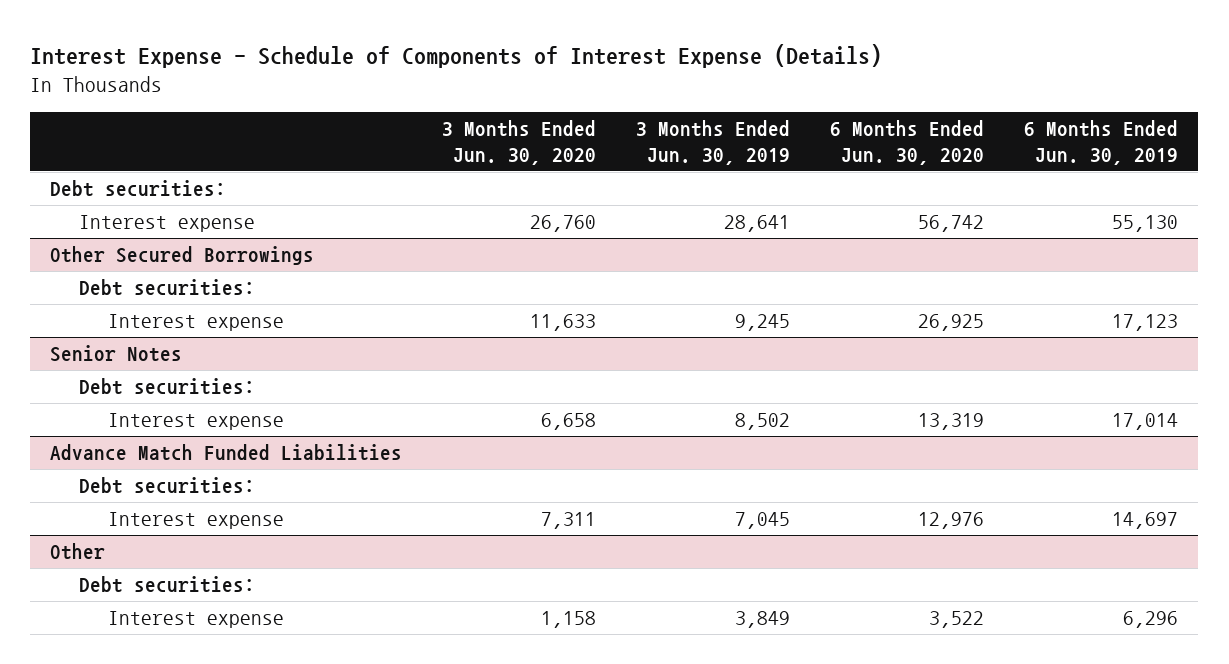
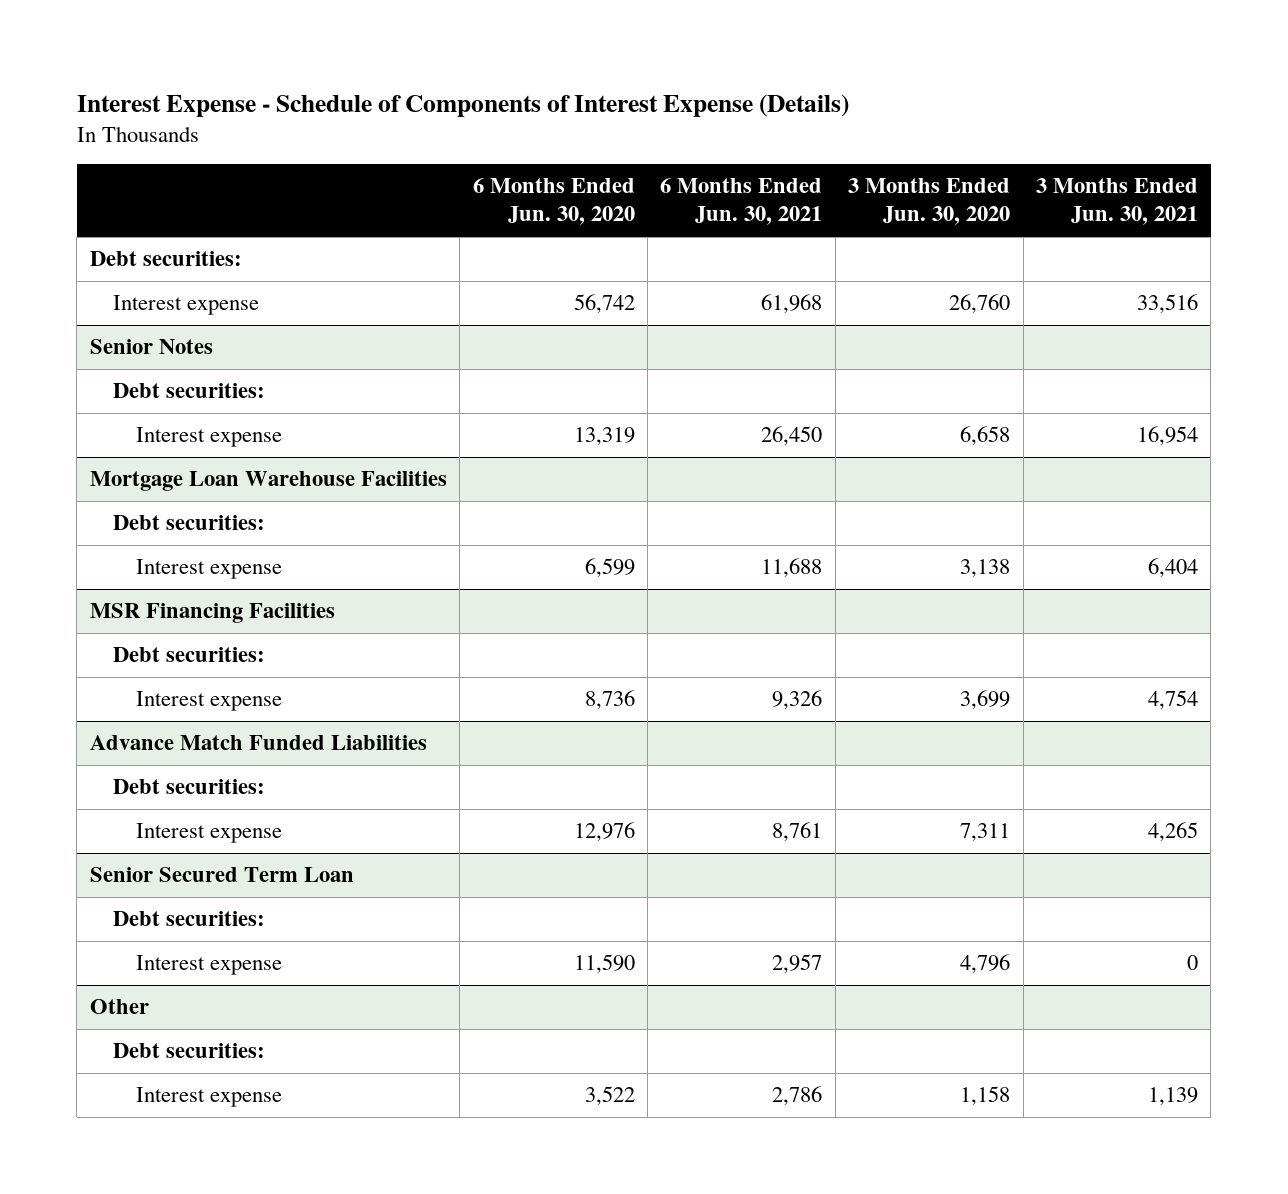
[636,120,791,166] 3 Months Ended Jun. 30, 2019 -> none
[1024,120,1179,166] 6 Months Ended Jun. 30, 2019 -> none
none -> [660,178,823,226] 6 Months Ended Jun. 30, 2021
none -> [1036,178,1199,226] 3 Months Ended Jun. 30, 2021
[50,246,315,266] Other Secured Borrowings -> none
[79,279,256,297] Debt securities: -> none
[108,314,285,332] Interest expense -> none
none -> [89,471,447,492] Mortgage Loan Warehouse Facilities
none -> [113,515,266,531] Debt securities:
none -> [136,559,283,580] Interest expense
none -> [89,603,335,624] MSR Financing Facilities
none -> [113,647,266,663] Debt securities:
none -> [136,691,283,712] Interest expense
none -> [89,867,354,883] Senior Secured Term Loan
none -> [113,911,266,927] Debt securities:
none -> [136,955,283,976] Interest expense

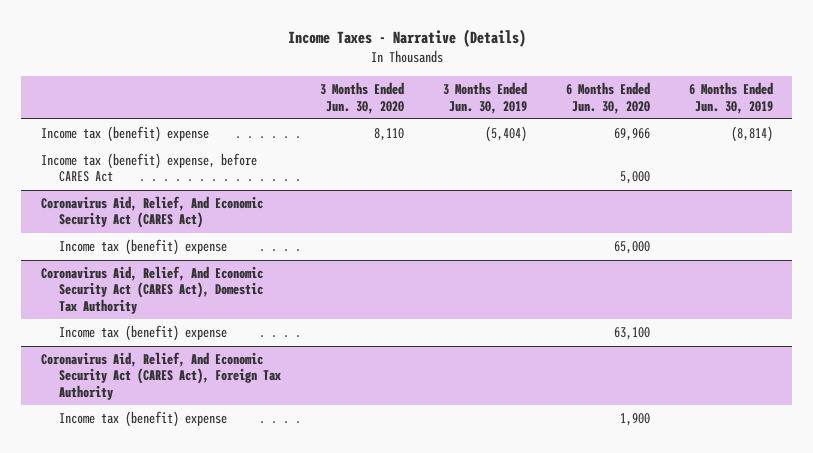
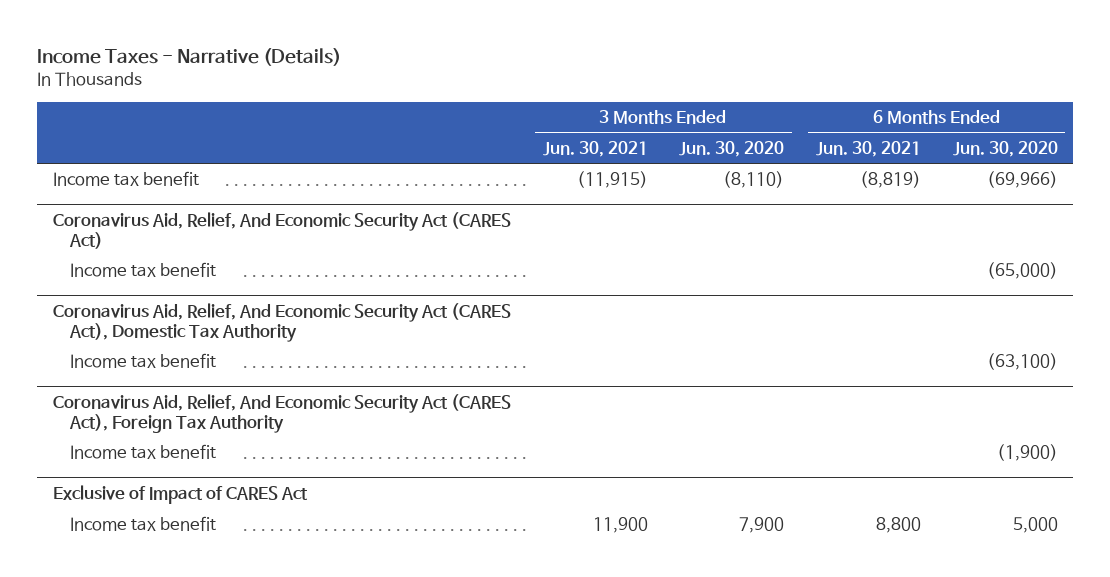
[443,82,528,114] 3 Months Ended Jun. 30, 2019 -> none
[688,82,773,114] 6 Months Ended Jun. 30, 2019 -> none
none -> [542,140,648,157] Jun. 30, 2021
none -> [815,140,921,157] Jun. 30, 2021
[40,153,257,183] Income tax (benefit) expense, before CARES Act -> none
[40,126,209,143] Income tax (benefit) expense -> [52,171,199,187] Income tax benefit
[374,128,405,142] 8,110 -> [723,171,785,189] (8,110)
[613,128,650,142] 69,966 -> [986,171,1058,189] (69,966)
[59,239,228,256] Income tax (benefit) expense -> [69,262,216,278] Income tax benefit
[613,241,650,255] 65,000 -> [986,262,1058,280] (65,000)
[59,325,228,342] Income tax (benefit) expense -> [69,353,216,369] Income tax benefit
[613,327,650,341] 63,100 -> [986,353,1058,371] (63,100)
[59,411,228,428] Income tax (benefit) expense -> [69,444,216,460] Income tax benefit
[619,413,650,427] 1,900 -> [996,444,1058,462] (1,900)
none -> [52,485,308,505] Exclusive of Impact of CARES Act
none -> [69,516,216,532] Income tax benefit

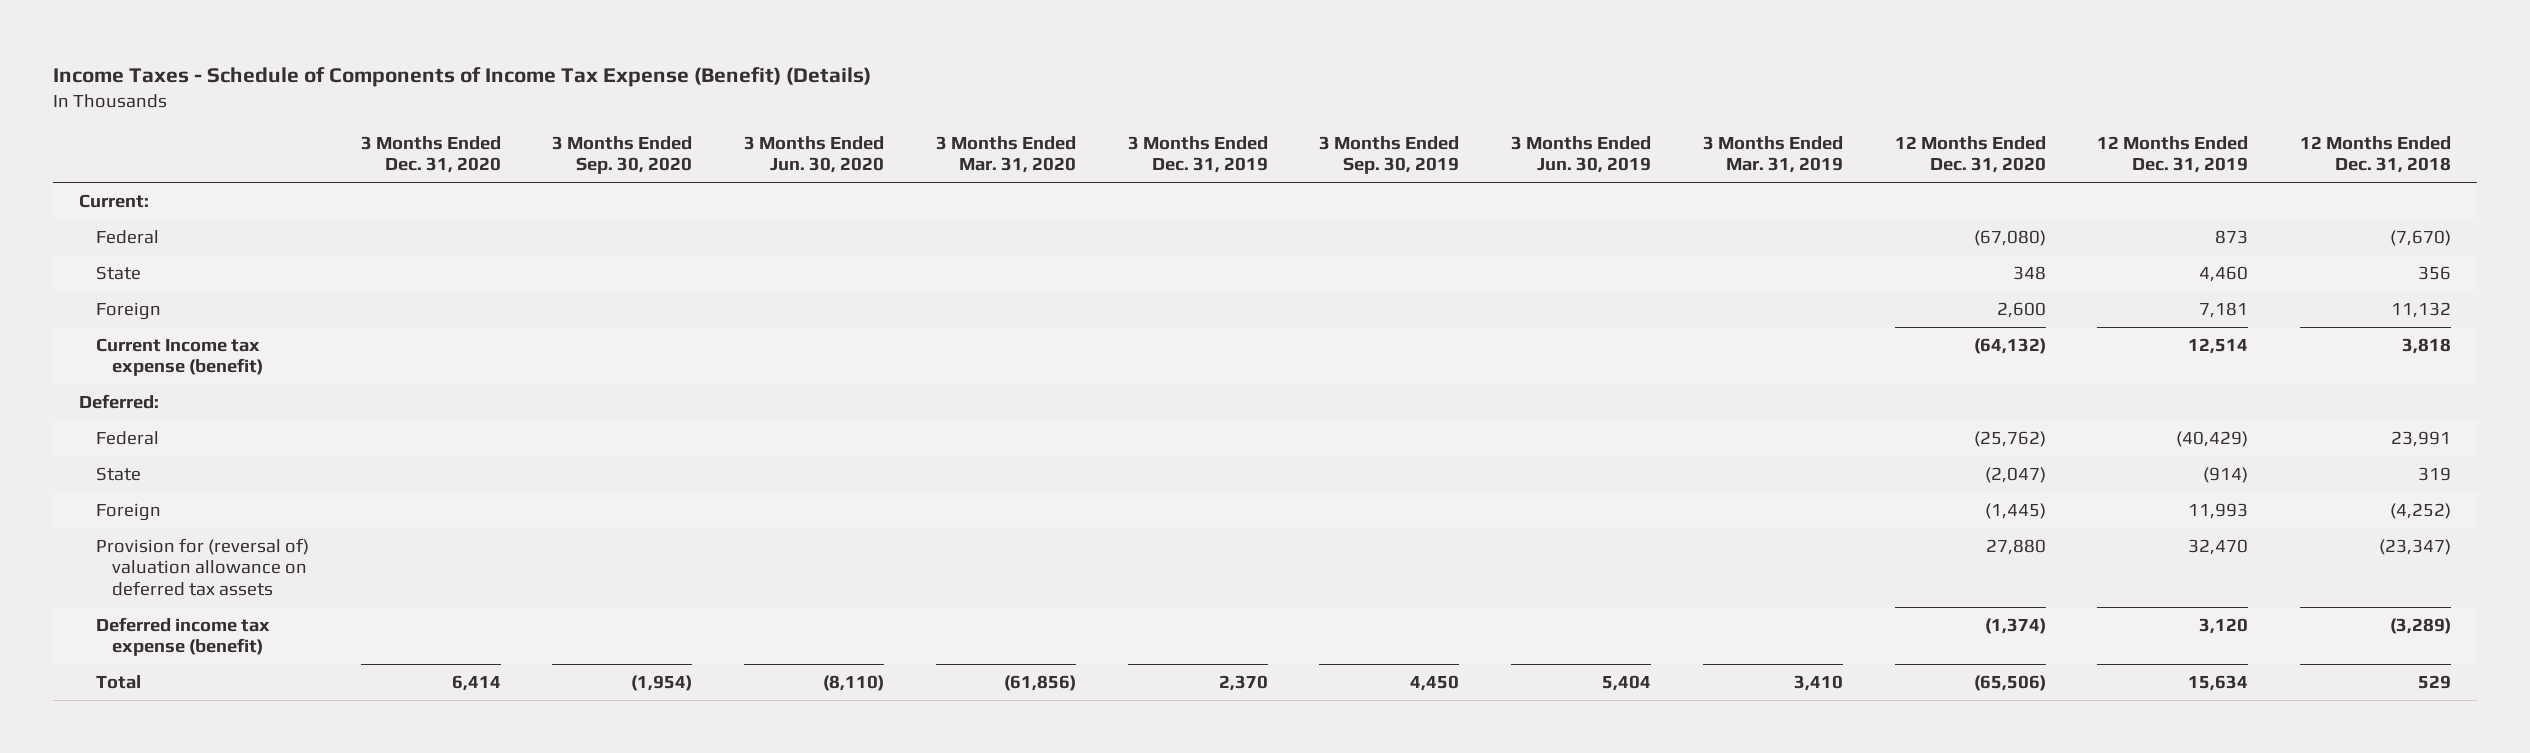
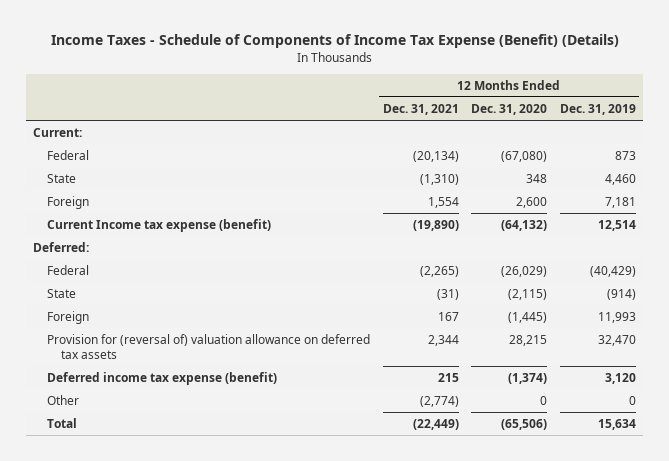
[360,135,501,174] 3 Months Ended Dec. 31, 2020 -> none
[552,135,693,175] 3 Months Ended Sep. 30, 2020 -> none
[744,135,885,174] 3 Months Ended Jun. 30, 2020 -> none
[935,135,1076,174] 3 Months Ended Mar. 31, 2020 -> none
[1127,135,1268,174] 3 Months Ended Dec. 31, 2019 -> none
[1319,135,1460,175] 3 Months Ended Sep. 30, 2019 -> none
[1511,135,1652,174] 3 Months Ended Jun. 30, 2019 -> none
[1702,135,1843,174] 3 Months Ended Mar. 31, 2019 -> none
[2300,135,2452,174] 12 Months Ended Dec. 31, 2018 -> none
none -> [382,103,459,115] Dec. 31, 2021
[1973,430,2046,447] (25,762) -> [501,265,548,277] (26,029)
[1984,466,2046,483] (2,047) -> [508,288,548,300] (2,115)
[1985,538,2046,555] 27,880 -> [509,334,548,346] 28,215
none -> [46,394,79,405] Other

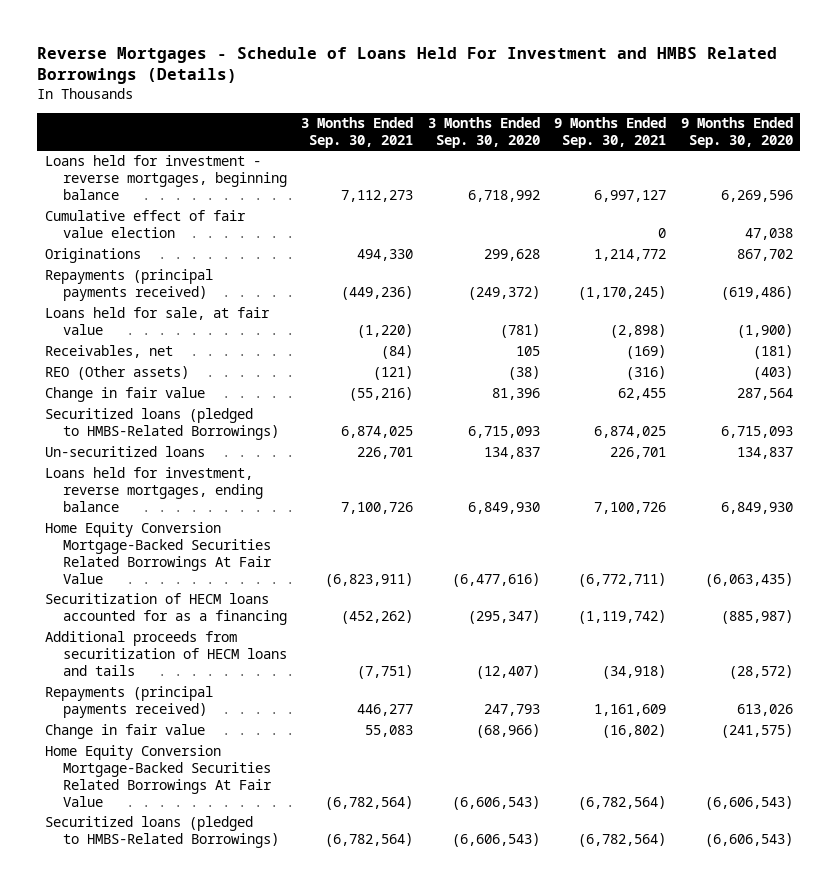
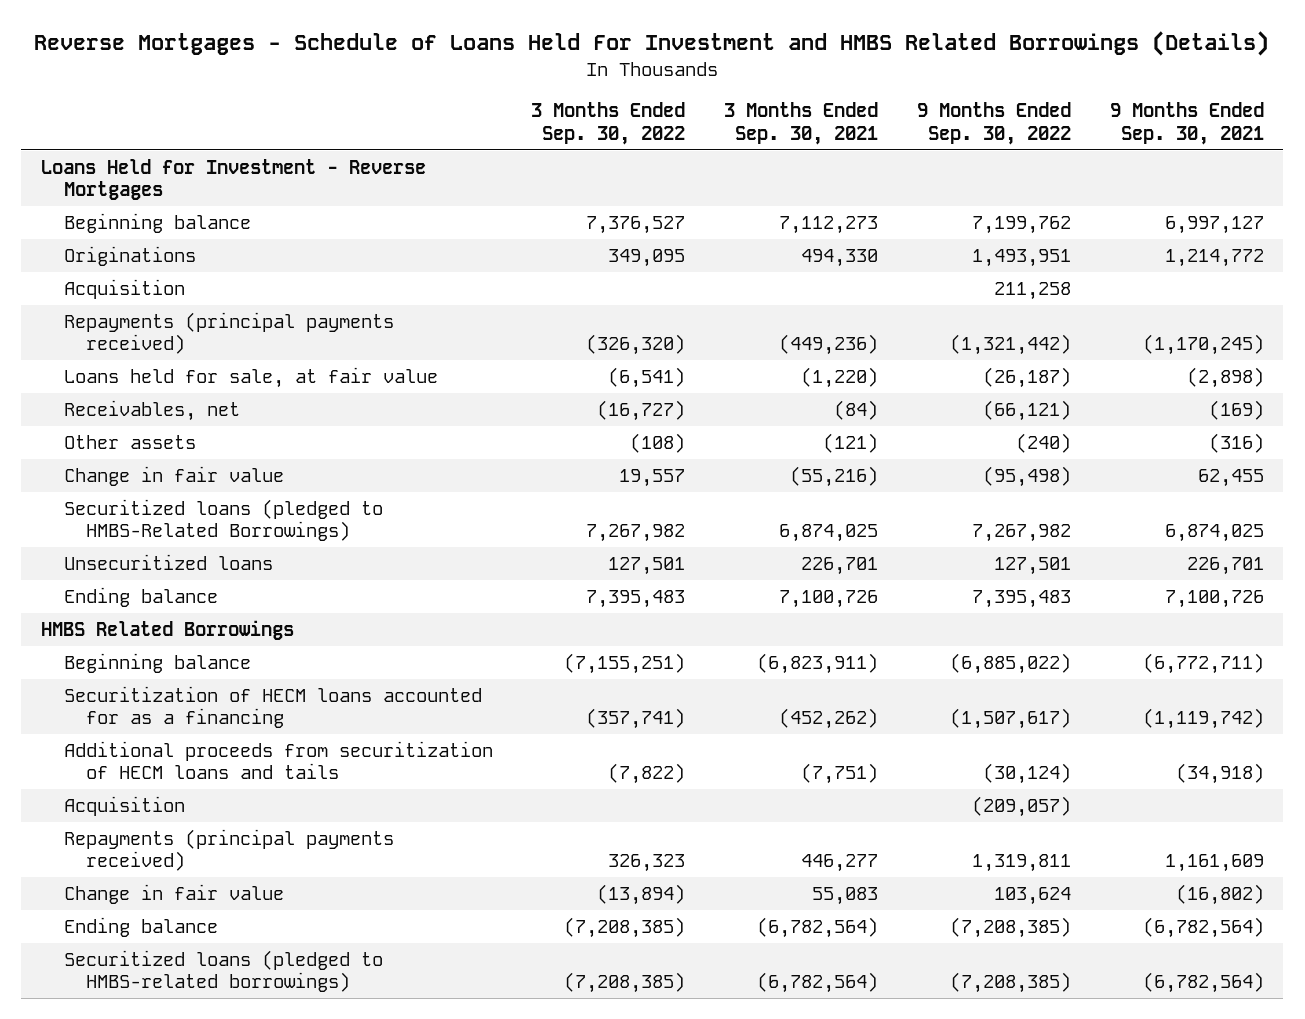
[427,116,540,148] 3 Months Ended Sep. 30, 2020 -> none
[680,116,793,148] 9 Months Ended Sep. 30, 2020 -> none
none -> [531,102,686,145] 3 Months Ended Sep. 30, 2022
none -> [917,102,1072,145] 9 Months Ended Sep. 30, 2022
[44,210,246,239] Cumulative effect of fair value election -> none
none -> [40,158,426,201] Loans Held for Investment - Reverse Mortgages
[44,155,287,201] Loans held for investment - reverse mortgages, beginning balance -> [63,212,251,233] Beginning balance
none -> [63,278,185,299] Acquisition
[44,366,189,381] REO (Other assets) -> [63,434,196,449] Other assets
[44,446,205,458] Un-securitized loans -> [63,553,273,570] Unsecuritized loans
[44,467,263,513] Loans held for investment, reverse mortgages, ending balance -> [63,586,218,607] Ending balance
none -> [40,619,294,640] HMBS Related Borrowings
[44,522,272,584] Home Equity Conversion Mortgage-Backed Securities Related Borrowings At Fair Value -> [63,652,251,673] Beginning balance
none -> [63,795,185,816] Acquisition
[44,745,272,807] Home Equity Conversion Mortgage-Backed Securities Related Borrowings At Fair Value -> [63,916,218,937] Ending balance
[44,816,279,849] Securitized loans (pledged to HMBS-Related Borrowings) -> [63,949,383,993] Securitized loans (pledged to HMBS-related borrowings)

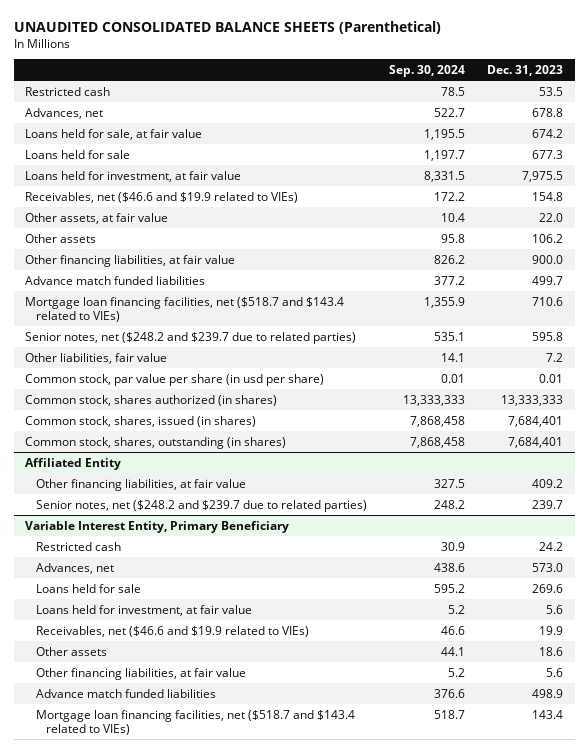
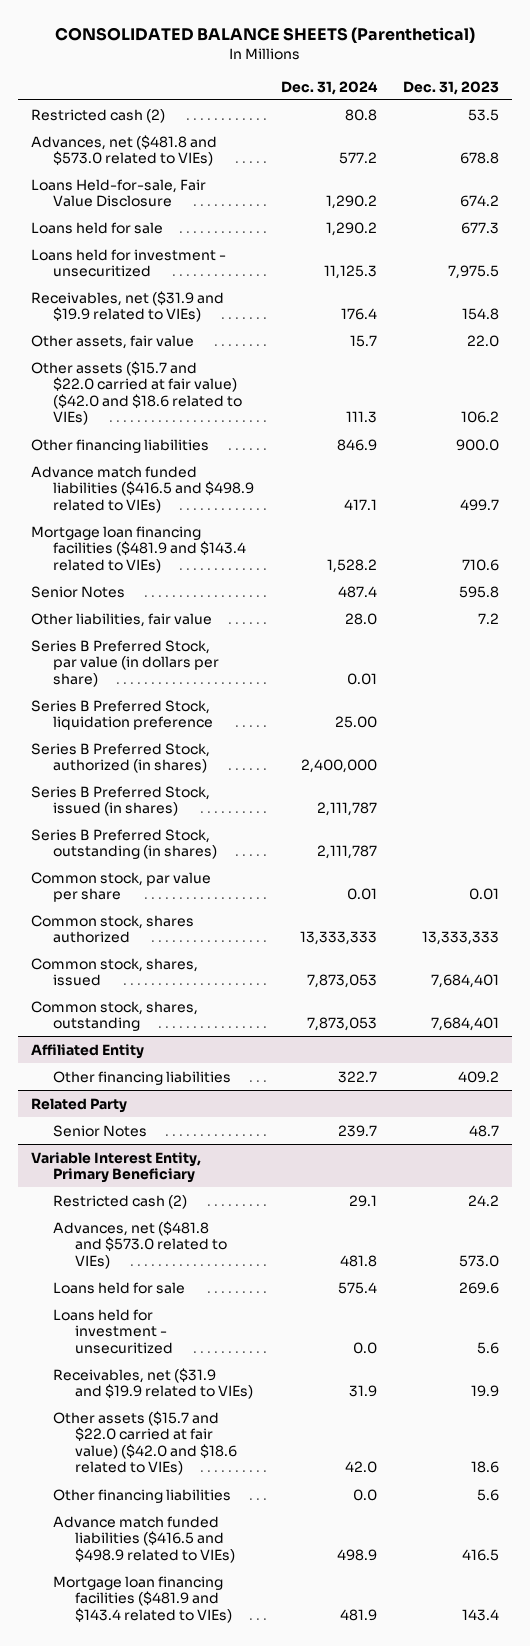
[13,20,441,34] UNAUDITED CONSOLIDATED BALANCE SHEETS (Parenthetical) -> [55,26,476,43] CONSOLIDATED BALANCE SHEETS (Parenthetical)
[388,64,465,77] Sep. 30, 2024 -> none
none -> [280,80,378,95] Dec. 31, 2024
[24,86,110,96] Restricted cash -> [31,108,166,123] Restricted cash (2)
[24,107,103,119] Advances, net -> [31,134,218,167] Advances, net ($481.8 and $573.0 related to VIEs)
[24,128,202,140] Loans held for sale, at fair value -> [31,178,207,208] Loans Held-for-sale, Fair Value Disclosure
[24,170,241,182] Loans held for investment, at fair value -> [31,248,227,278] Loans held for investment - unsecuritized
[24,191,298,203] Receivables, net ($46.6 and $19.9 related to VIEs) -> [31,290,225,323] Receivables, net ($31.9 and $19.9 related to VIEs)
[24,212,168,224] Other assets, at fair value -> [31,334,195,349] Other assets, fair value
[24,233,96,243] Other assets -> [31,360,243,426] Other assets ($15.7 and $22.0 carried at fair value) ($42.0 and $18.6 related to VIEs)
[24,254,235,267] Other financing liabilities, at fair value -> [31,438,210,453] Other financing liabilities
[24,275,205,285] Advance match funded liabilities -> [31,465,255,513] Advance match funded liabilities ($416.5 and $498.9 related to VIEs)
[24,296,344,322] Mortgage loan financing facilities, net ($518.7 and $143.4 related to VIEs) -> [31,525,247,573] Mortgage loan financing facilities ($481.9 and $143.4 related to VIEs)
[24,331,356,344] Senior notes, net ($248.2 and $239.7 due to related parties) -> [31,585,126,598] Senior Notes
none -> [31,639,220,687] Series B Preferred Stock, par value (in dollars per share)
none -> [31,699,214,731] Series B Preferred Stock, liquidation preference
none -> [31,742,211,774] Series B Preferred Stock, authorized (in shares)
none -> [31,785,211,817] Series B Preferred Stock, issued (in shares)
none -> [31,828,218,860] Series B Preferred Stock, outstanding (in shares)
[24,373,324,386] Common stock, par value per share (in usd per share) -> [31,871,212,903] Common stock, par value per share
[24,394,277,406] Common stock, shares authorized (in shares) -> [31,914,195,944] Common stock, shares authorized
[24,415,256,427] Common stock, shares, issued (in shares) -> [31,957,199,987] Common stock, shares, issued
[24,436,286,449] Common stock, shares, outstanding (in shares) -> [31,1000,199,1032] Common stock, shares, outstanding
[35,499,367,512] Senior notes, net ($248.2 and $239.7 due to related parties) -> none
[35,478,246,491] Other financing liabilities, at fair value -> [53,1070,232,1085] Other financing liabilities
none -> [31,1097,128,1113] Related Party
none -> [53,1124,148,1137] Senior Notes
[35,541,121,551] Restricted cash -> [53,1194,188,1209] Restricted cash (2)
[35,562,114,574] Advances, net -> [53,1220,228,1269] Advances, net ($481.8 and $573.0 related to VIEs)
[35,604,252,616] Loans held for investment, at fair value -> [53,1308,174,1354] Loans held for investment - unsecuritized
[35,625,309,637] Receivables, net ($46.6 and $19.9 related to VIEs) -> [53,1367,254,1400] Receivables, net ($31.9 and $19.9 related to VIEs)
[35,646,107,656] Other assets -> [53,1410,238,1476] Other assets ($15.7 and $22.0 carried at fair value) ($42.0 and $18.6 related to VIEs)
[35,667,246,680] Other financing liabilities, at fair value -> [53,1488,232,1503] Other financing liabilities
[35,688,216,698] Advance match funded liabilities -> [53,1515,236,1563] Advance match funded liabilities ($416.5 and $498.9 related to VIEs)
[532,688,564,698] 498.9 -> [462,1548,500,1561] 416.5
[35,709,355,735] Mortgage loan financing facilities, net ($518.7 and $143.4 related to VIEs) -> [53,1575,233,1623] Mortgage loan financing facilities ($481.9 and $143.4 related to VIEs)

